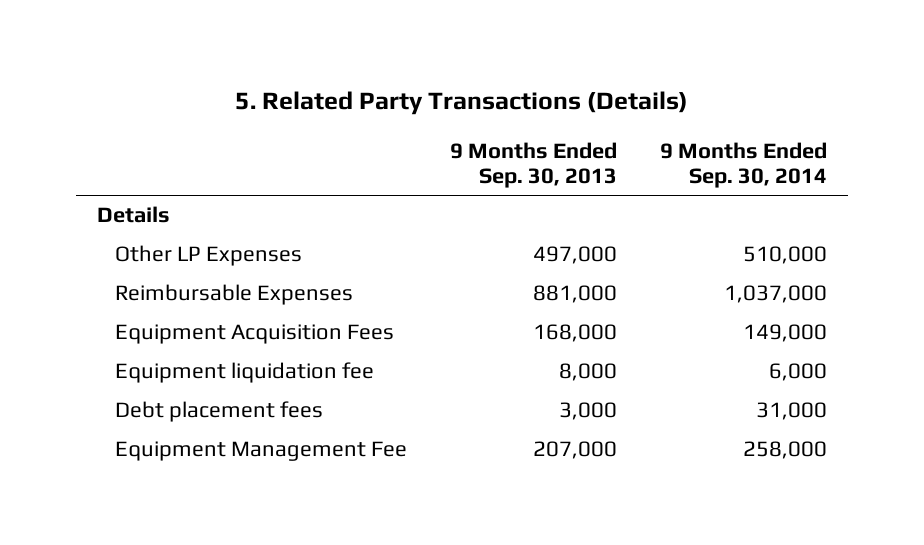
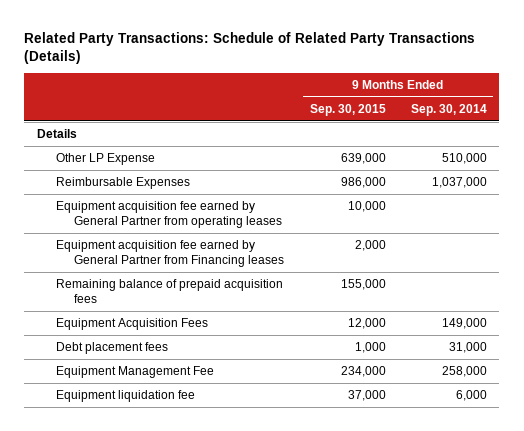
[234,91,688,116] 5. Related Party Transactions (Details) -> [24,31,476,65] Related Party Transactions: Schedule of Related Party Transactions (Details)
[449,141,617,189] 9 Months Ended Sep. 30, 2013 -> none
none -> [309,103,386,116] Sep. 30, 2015
[114,245,302,267] Other LP Expenses -> [55,153,155,166] Other LP Expense
none -> [55,201,283,228] Equipment acquisition fee earned by General Partner from operating leases
none -> [55,240,285,267] Equipment acquisition fee earned by General Partner from Financing leases
none -> [55,279,283,303] Remaining balance of prepaid acquisition fees
[114,362,374,384] Equipment liquidation fee -> [55,390,195,403] Equipment liquidation fee

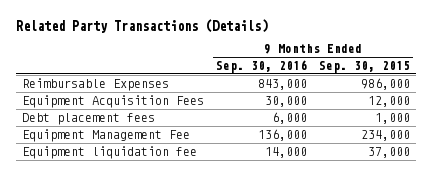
[24,31,476,65] Related Party Transactions: Schedule of Related Party Transactions (Details) -> [15,18,268,33] Related Party Transactions (Details)
[410,103,487,116] Sep. 30, 2014 -> none
none -> [216,60,308,74] Sep. 30, 2016
[36,129,77,139] Details -> none
[55,153,155,166] Other LP Expense -> none
[55,201,283,228] Equipment acquisition fee earned by General Partner from operating leases -> none
[55,240,285,267] Equipment acquisition fee earned by General Partner from Financing leases -> none
[55,279,283,303] Remaining balance of prepaid acquisition fees -> none

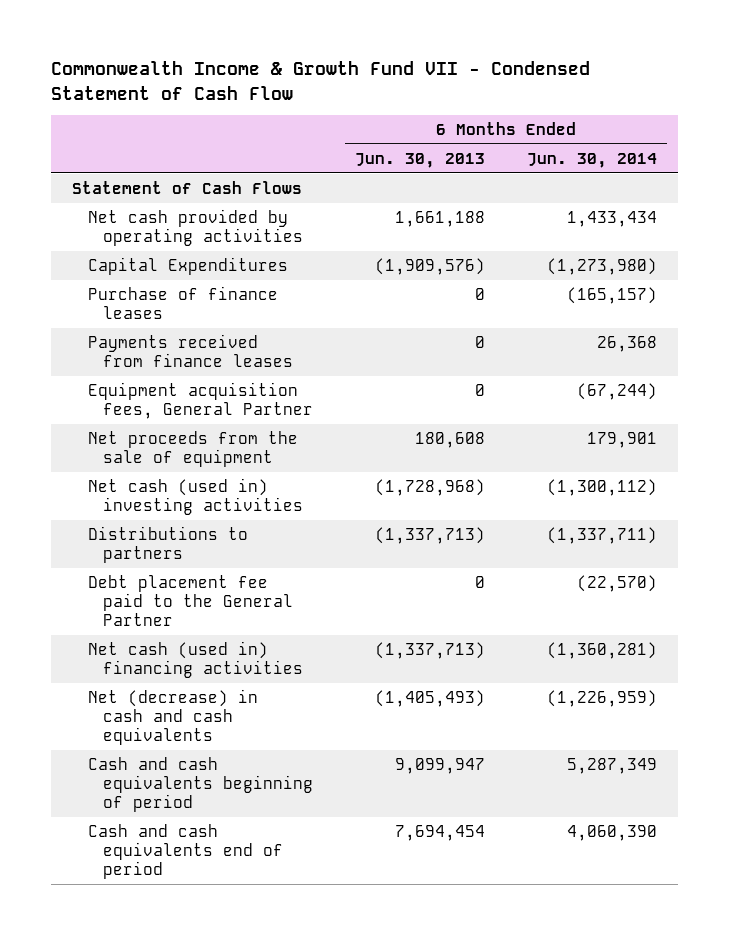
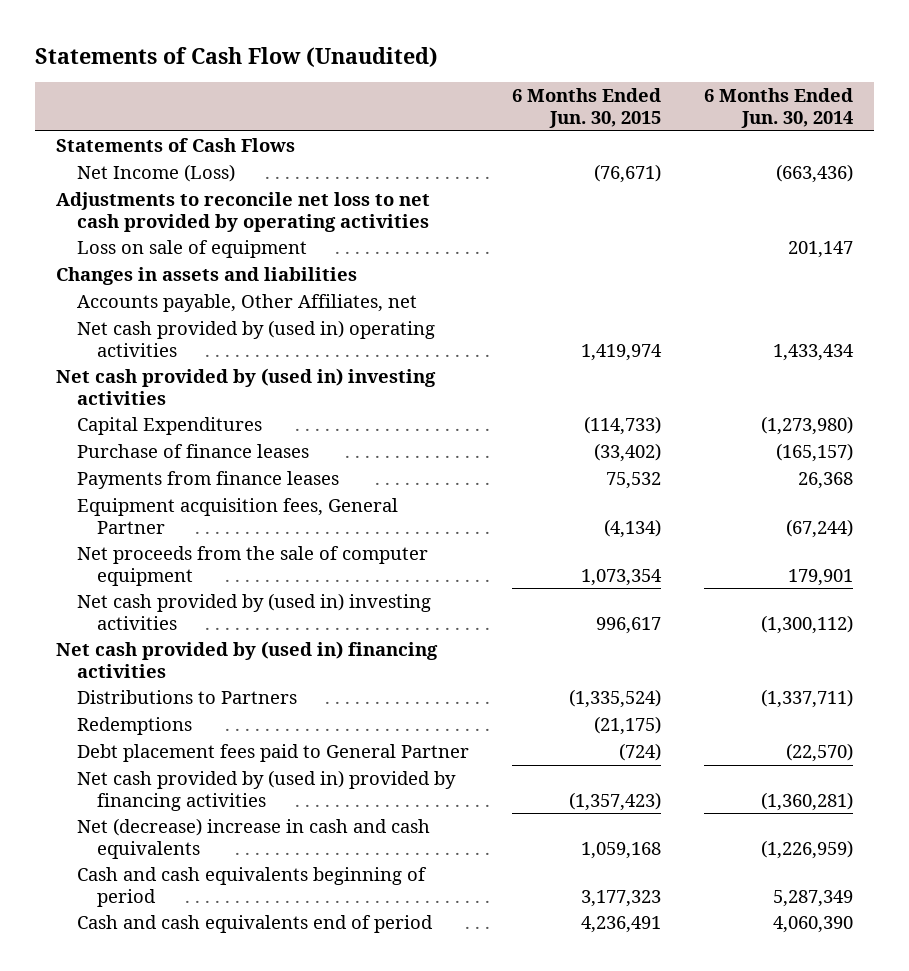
[51,61,591,100] Commonwealth Income & Growth Fund VII - Condensed Statement of Cash Flow -> [34,46,438,67] Statements of Cash Flow (Unaudited)
[355,152,486,168] Jun. 30, 2013 -> none
none -> [511,88,661,129] 6 Months Ended Jun. 30, 2015
[72,180,303,194] Statement of Cash Flows -> [56,138,296,153] Statements of Cash Flows
none -> [76,164,235,183] Net Income (Loss)
none -> [56,192,431,232] Adjustments to reconcile net loss to net cash provided by operating activities
none -> [76,240,307,259] Loss on sale of equipment
none -> [56,267,358,286] Changes in assets and liabilities
none -> [76,294,417,313] Accounts payable, Other Affiliates, net
[87,208,304,247] Net cash provided by operating activities -> [76,320,435,357] Net cash provided by (used in) operating activities
none -> [56,368,437,405] Net cash provided by (used in) investing activities
[87,333,294,368] Payments received from finance leases -> [76,471,339,490] Payments from finance leases
[87,430,298,468] Net proceeds from the sale of equipment -> [76,546,428,586] Net proceeds from the sale of computer equipment
[87,477,304,516] Net cash (used in) investing activities -> [76,593,431,630] Net cash provided by (used in) investing activities
none -> [56,641,439,678] Net cash provided by (used in) financing activities
[87,525,248,564] Distributions to partners -> [76,690,297,705] Distributions to Partners
none -> [76,717,192,736] Redemptions
[87,574,294,627] Debt placement fee paid to the General Partner -> [76,744,469,763] Debt placement fees paid to General Partner
[87,640,304,679] Net cash (used in) financing activities -> [76,770,456,811] Net cash provided by (used in) provided by financing activities
[87,688,258,746] Net (decrease) in cash and cash equivalents -> [76,818,430,859] Net (decrease) increase in cash and cash equivalents

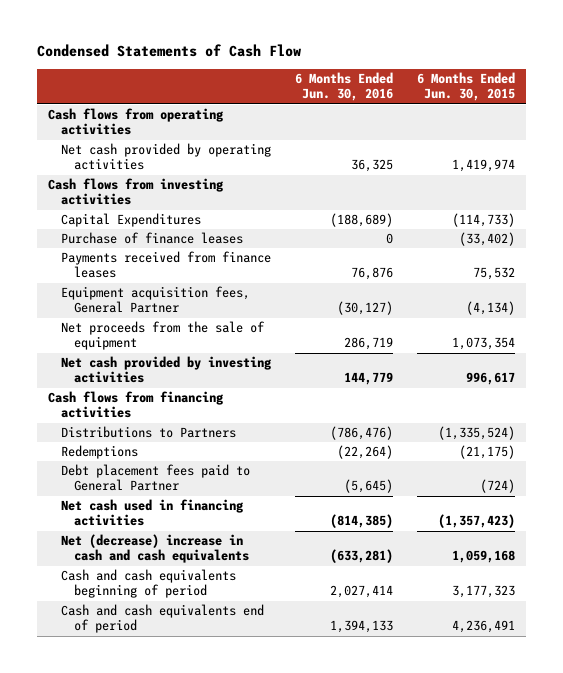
[34,46,438,67] Statements of Cash Flow (Unaudited) -> [36,44,301,58] Condensed Statements of Cash Flow
[703,88,853,129] 6 Months Ended Jun. 30, 2014 -> none
none -> [294,72,393,102] 6 Months Ended Jun. 30, 2016
[56,138,296,153] Statements of Cash Flows -> none
[76,164,235,183] Net Income (Loss) -> none
[56,192,431,232] Adjustments to reconcile net loss to net cash provided by operating activities -> none
[76,240,307,259] Loss on sale of equipment -> none
[56,267,358,286] Changes in assets and liabilities -> none
[76,294,417,313] Accounts payable, Other Affiliates, net -> none
none -> [48,108,225,136] Cash flows from operating activities
[76,320,435,357] Net cash provided by (used in) operating activities -> [61,143,272,171] Net cash provided by operating activities
[56,368,437,405] Net cash provided by (used in) investing activities -> [48,178,225,206] Cash flows from investing activities
[76,471,339,490] Payments from finance leases -> [61,251,272,279] Payments received from finance leases
[76,546,428,586] Net proceeds from the sale of computer equipment -> [61,321,266,351] Net proceeds from the sale of equipment
[76,593,431,630] Net cash provided by (used in) investing activities -> [61,356,273,384] Net cash provided by investing activities
[56,641,439,678] Net cash provided by (used in) financing activities -> [48,391,225,419] Cash flows from financing activities
[76,770,456,811] Net cash provided by (used in) provided by financing activities -> [61,499,245,527] Net cash used in financing activities

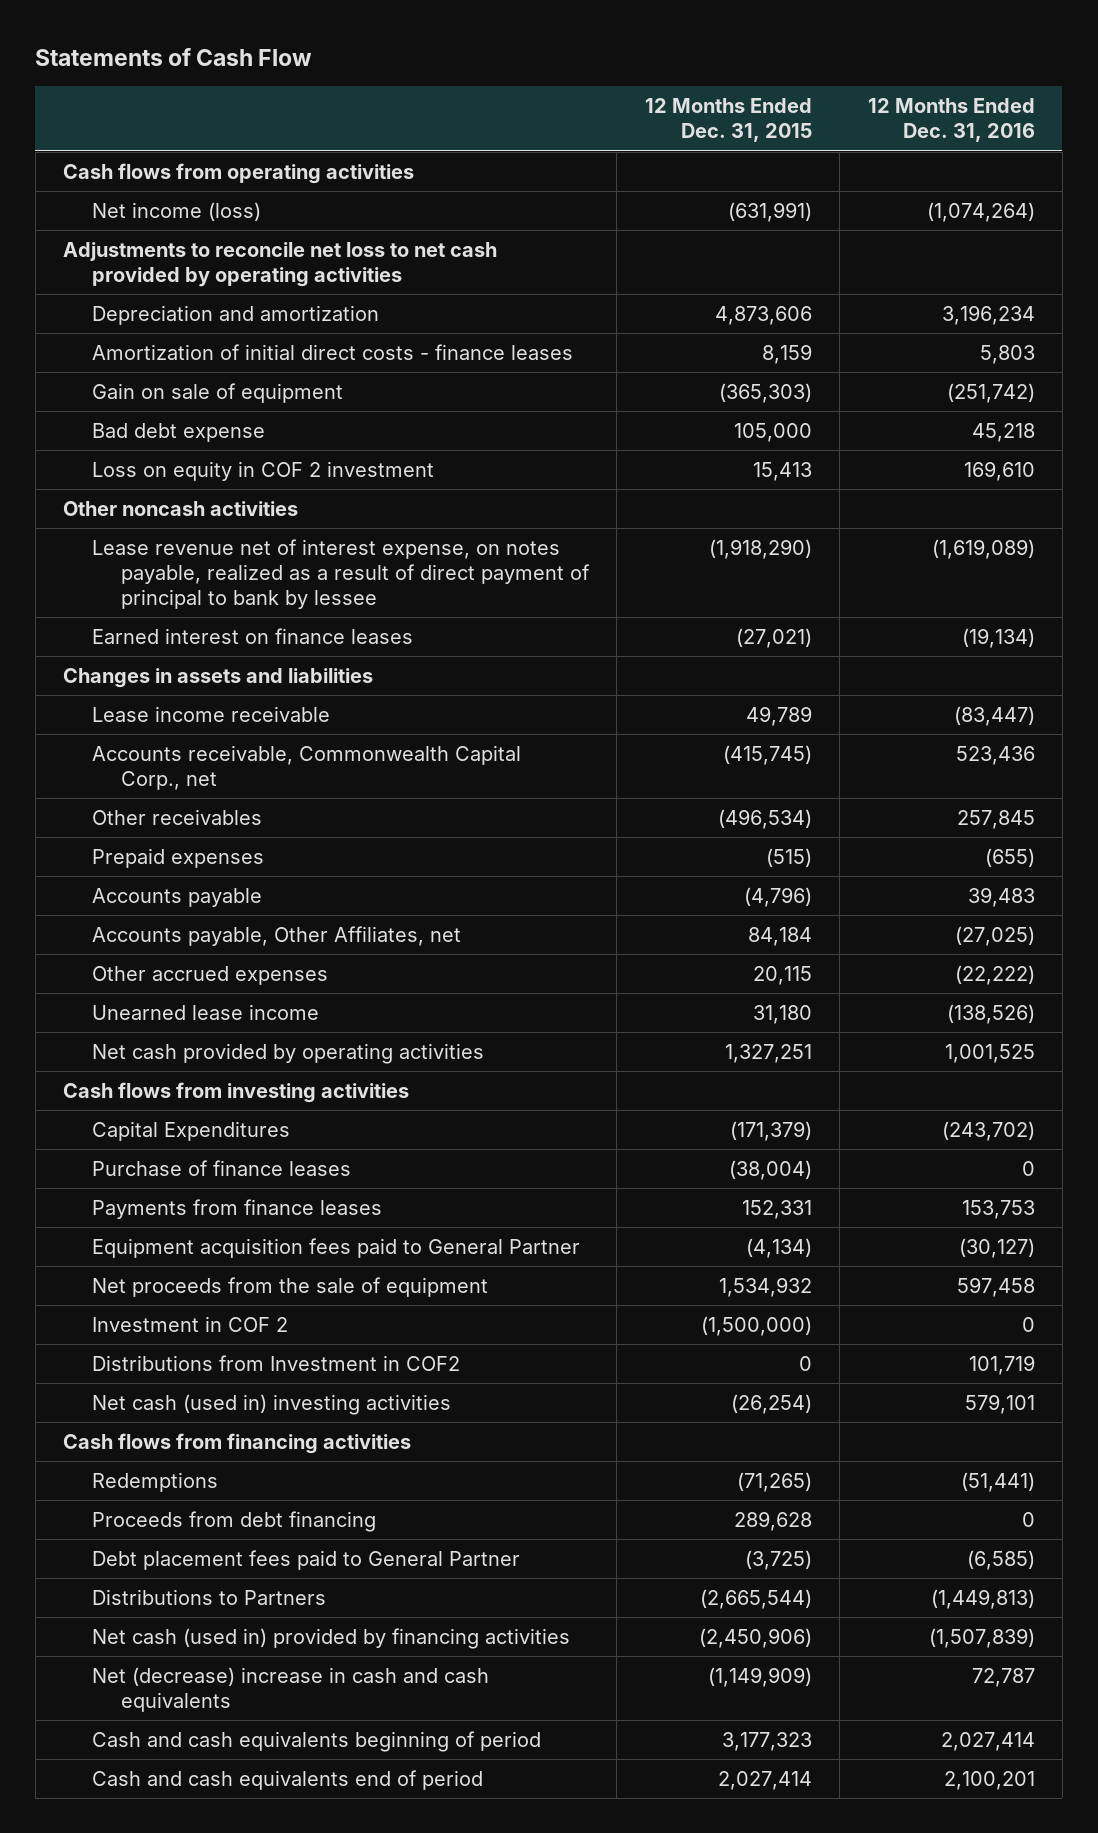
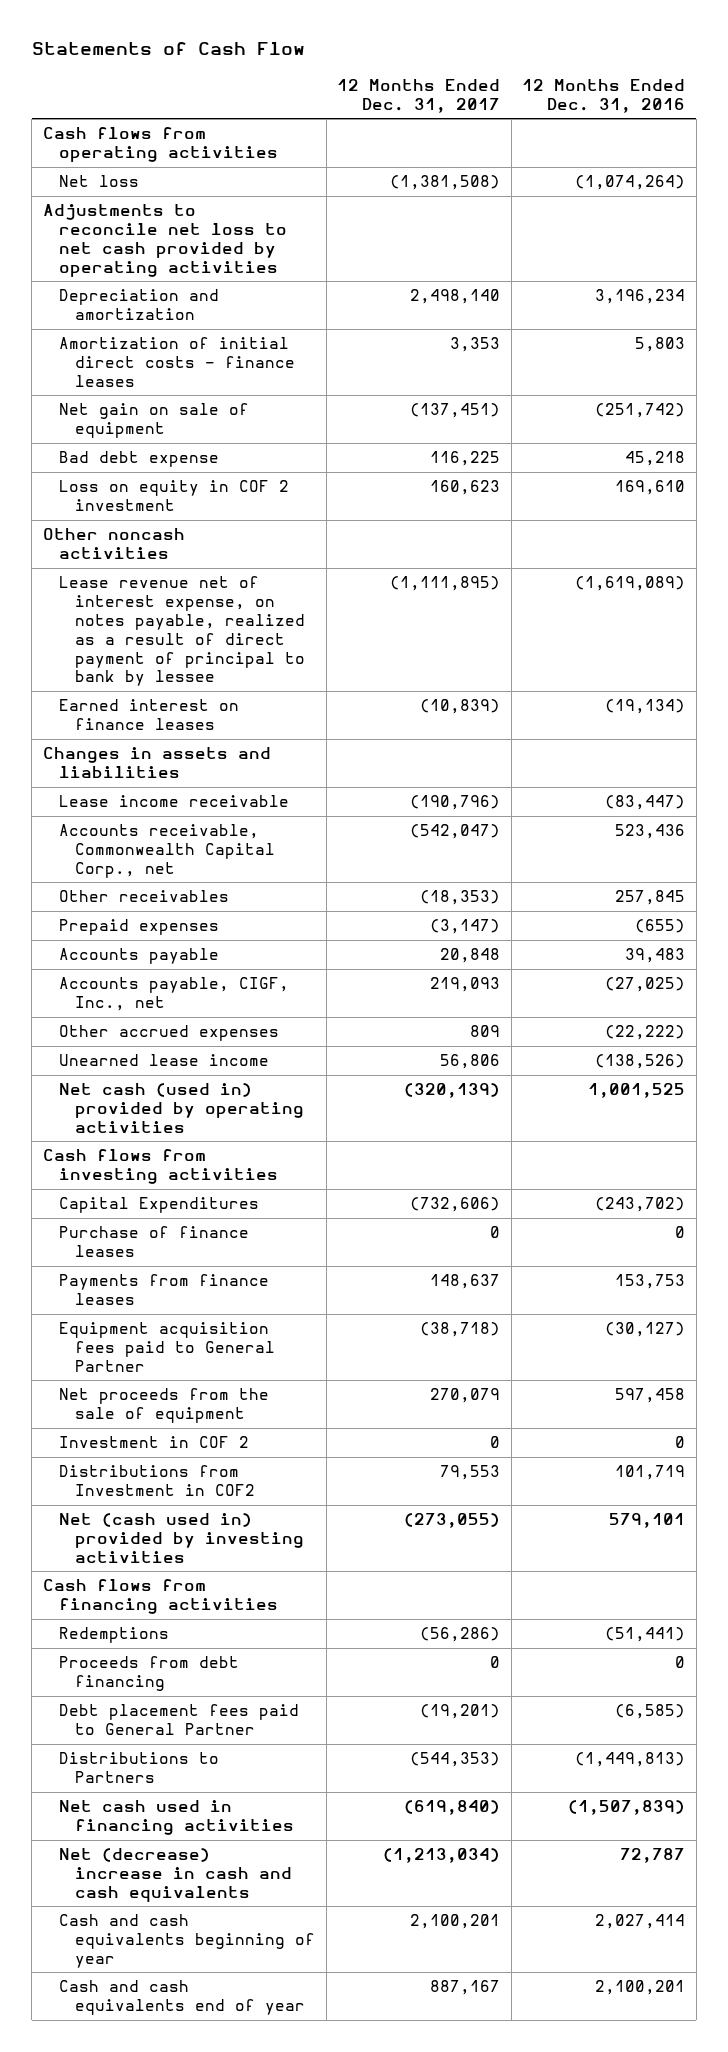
[644,98,812,143] 12 Months Ended Dec. 31, 2015 -> none
none -> [337,78,501,113] 12 Months Ended Dec. 31, 2017
[92,202,262,222] Net income (loss) -> [59,175,140,188] Net loss
[92,383,344,404] Gain on sale of equipment -> [59,403,250,438] Net gain on sale of equipment
[92,926,462,947] Accounts payable, Other Affiliates, net -> [59,977,290,1011] Accounts payable, CIGF, Inc., net
[92,1043,485,1065] Net cash provided by operating activities -> [59,1083,305,1133] Net cash (used in) provided by operating activities
[92,1394,452,1416] Net cash (used in) investing activities -> [59,1513,305,1563] Net (cash used in) provided by investing activities
[92,1628,571,1650] Net cash (used in) provided by financing activities -> [59,1800,295,1835] Net cash used in financing activities
[92,1731,542,1753] Cash and cash equivalents beginning of period -> [59,1914,316,1968] Cash and cash equivalents beginning of year
[92,1770,484,1791] Cash and cash equivalents end of period -> [59,1980,306,2015] Cash and cash equivalents end of year

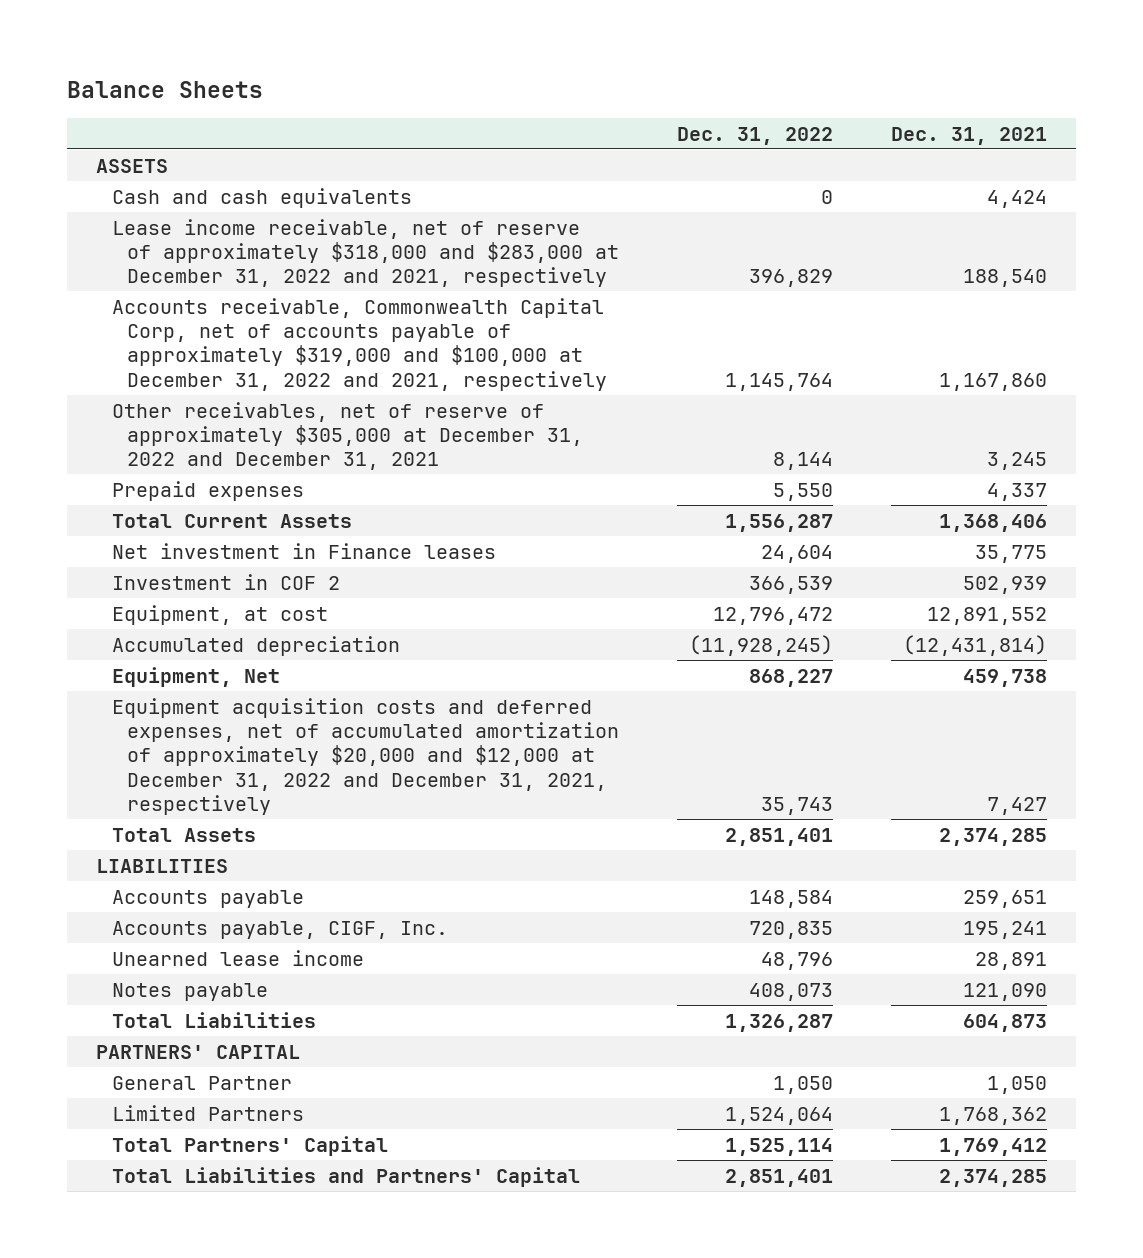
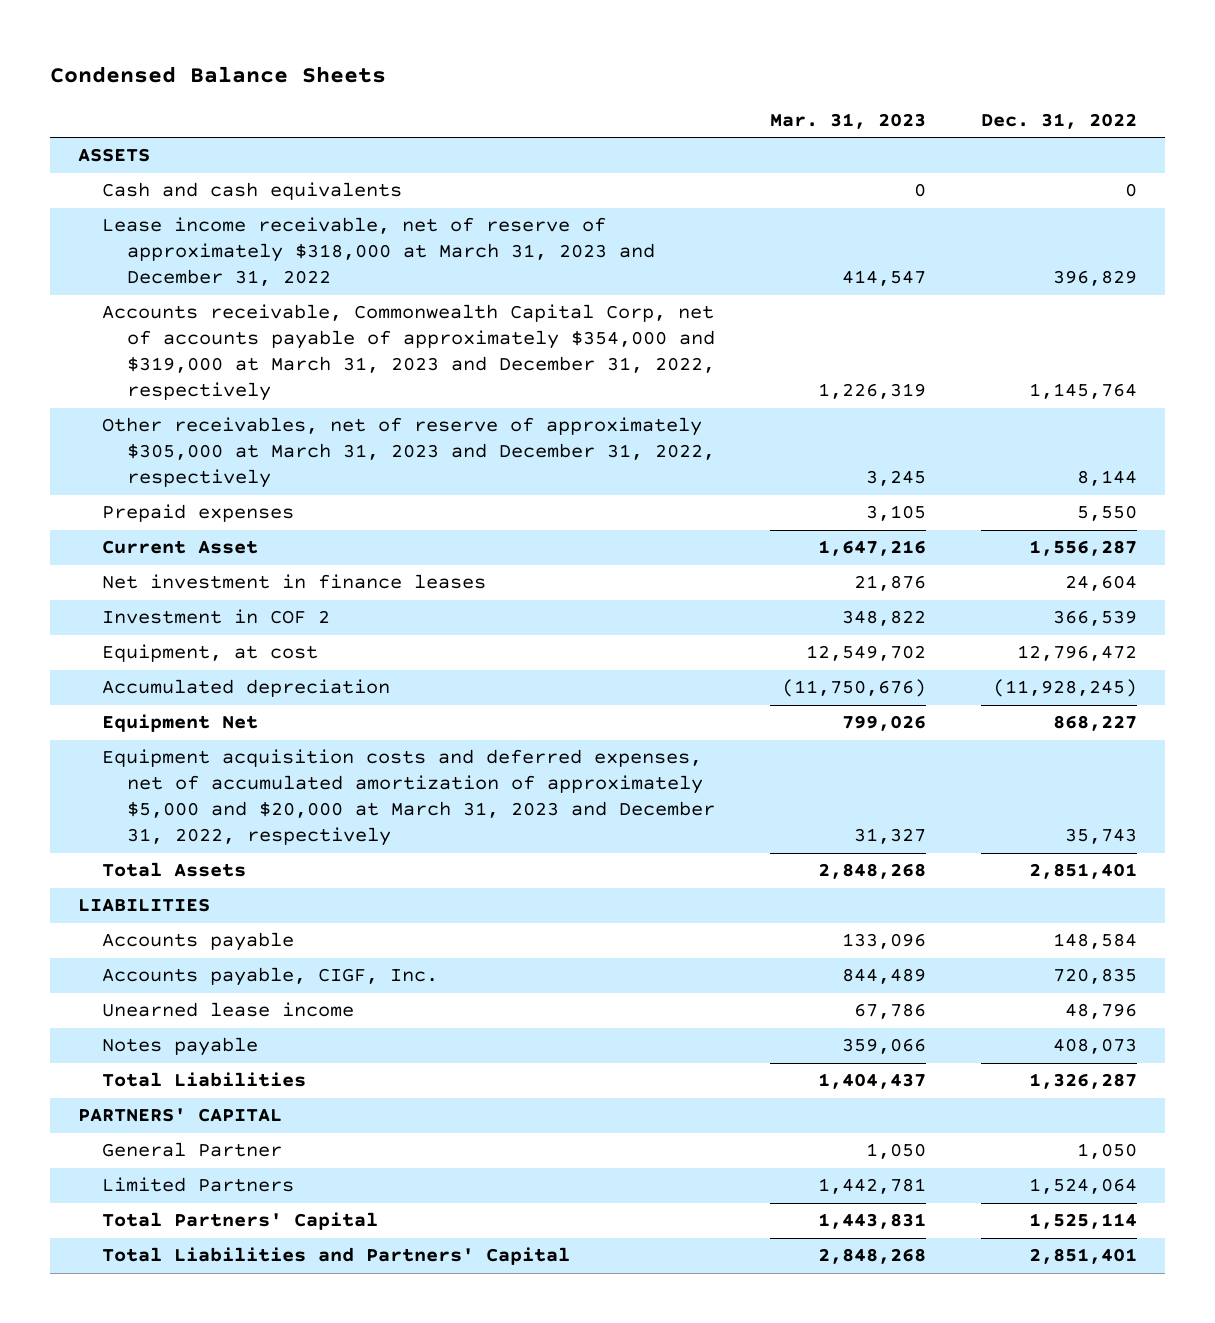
[67,81,264,99] Balance Sheets -> [50,65,387,83] Condensed Balance Sheets
[890,126,1047,145] Dec. 31, 2021 -> none
none -> [769,112,926,129] Mar. 31, 2023
[111,218,620,288] Lease income receivable, net of reserve of approximately $318,000 and $283,000 at December 31, 2022 and 2021, respectively -> [102,217,655,287] Lease income receivable, net of reserve of approximately $318,000 at March 31, 2023 and December 31, 2022
[111,297,608,391] Accounts receivable, Commonwealth Capital Corp, net of accounts payable of approximately $319,000 and $100,000 at December 31, 2022 and 2021, respectively -> [102,304,715,402] Accounts receivable, Commonwealth Capital Corp, net of accounts payable of approximately $354,000 and $319,000 at March 31, 2023 and December 31, 2022, respectively
[111,401,584,471] Other receivables, net of reserve of approximately $305,000 at December 31, 2022 and December 31, 2021 -> [102,417,715,489] Other receivables, net of reserve of approximately $305,000 at March 31, 2023 and December 31, 2022, respectively
[111,513,352,528] Total Current Assets -> [102,540,259,555] Current Asset
[111,542,496,559] Net investment in Finance leases -> [102,574,487,590] Net investment in finance leases
[111,666,280,687] Equipment, Net -> [102,714,259,733] Equipment Net
[111,697,620,816] Equipment acquisition costs and deferred expenses, net of accumulated amortization of approximately $20,000 and $12,000 at December 31, 2022 and December 31, 2021, respectively -> [102,749,715,847] Equipment acquisition costs and deferred expenses, net of accumulated amortization of approximately $5,000 and $20,000 at March 31, 2023 and December 31, 2022, respectively

